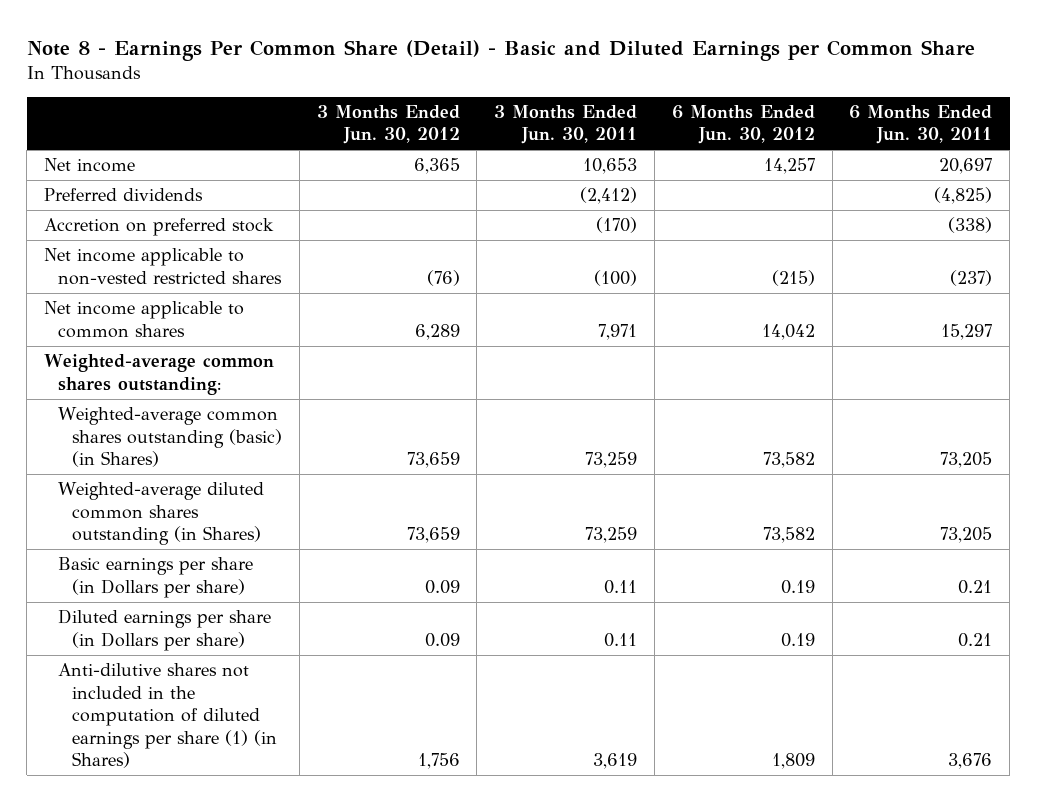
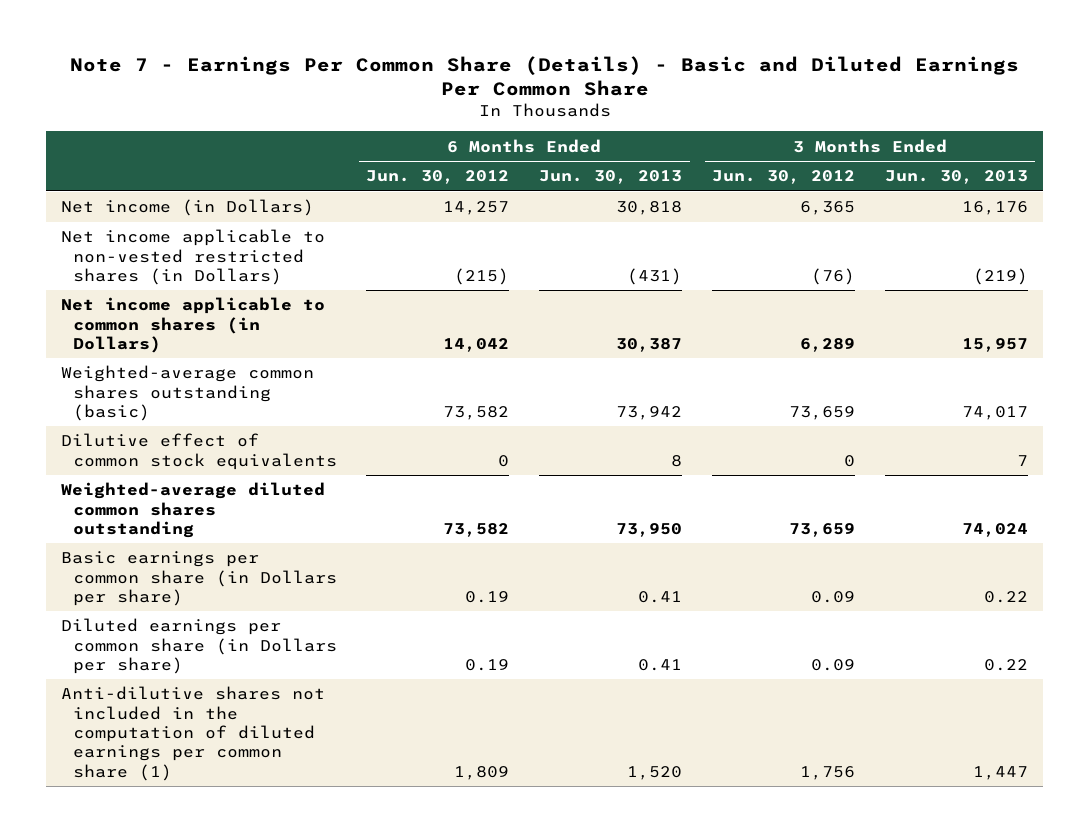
[26,39,975,61] Note 8 - Earnings Per Common Share (Detail) - Basic and Diluted Earnings per Common Share -> [69,55,1019,96] Note 7 - Earnings Per Common Share (Details) - Basic and Diluted Earnings Per Common Share
[494,104,638,145] 3 Months Ended Jun. 30, 2011 -> none
[849,104,993,145] 6 Months Ended Jun. 30, 2011 -> none
none -> [539,170,683,185] Jun. 30, 2013
none -> [884,170,1028,185] Jun. 30, 2013
[44,188,204,202] Preferred dividends -> none
[44,218,275,237] Accretion on preferred stock -> none
[44,354,275,395] Weighted-average common shares outstanding: -> none
[44,158,136,173] Net income -> [61,199,315,217] Net income (in Dollars)
[44,248,283,285] Net income applicable to non-vested restricted shares -> [61,229,326,285] Net income applicable to non-vested restricted shares (in Dollars)
[44,301,245,338] Net income applicable to common shares -> [61,297,326,353] Net income applicable to common shares (in Dollars)
[58,407,283,468] Weighted-average common shares outstanding (basic) (in Shares) -> [61,365,315,421] Weighted-average common shares outstanding (basic)
none -> [61,433,337,470] Dilutive effect of common stock equivalents
[58,482,265,546] Weighted-average diluted common shares outstanding (in Shares) -> [61,482,326,538] Weighted-average diluted common shares outstanding
[58,557,254,598] Basic earnings per share (in Dollars per share) -> [61,551,337,606] Basic earnings per common share (in Dollars per share)
[58,609,272,651] Diluted earnings per share (in Dollars per share) -> [61,618,337,674] Diluted earnings per common share (in Dollars per share)
[58,663,278,769] Anti-dilutive shares not included in the computation of diluted earnings per share (1) (in Shares) -> [61,686,326,781] Anti-dilutive shares not included in the computation of diluted earnings per common share (1)

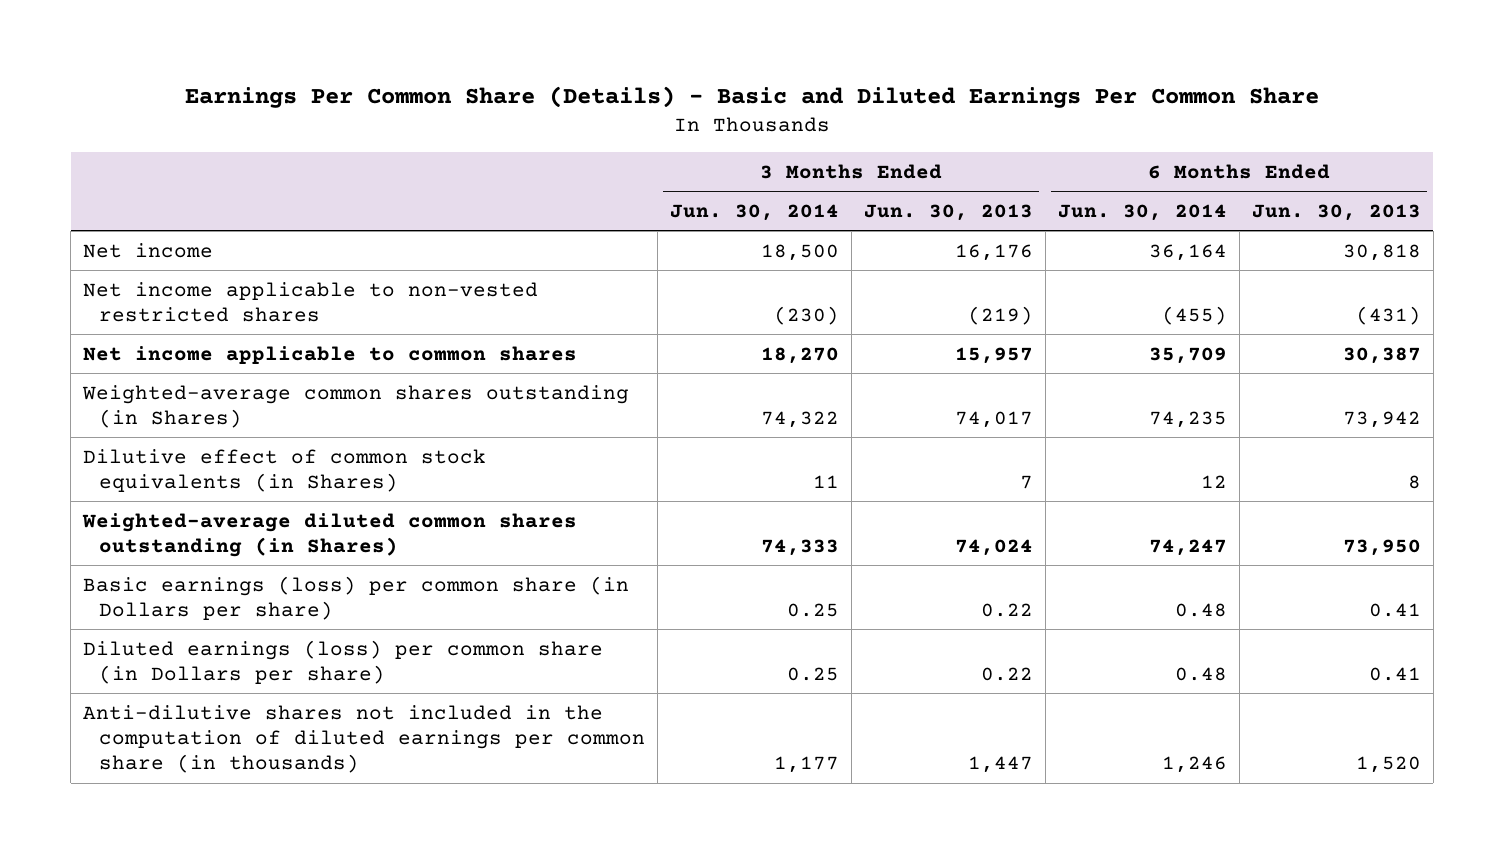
[69,55,1019,96] Note 7 - Earnings Per Common Share (Details) - Basic and Diluted Earnings Per Common Share -> [184,86,1319,109] Earnings Per Common Share (Details) - Basic and Diluted Earnings Per Common Share
[366,170,510,185] Jun. 30, 2012 -> none
[712,170,856,185] Jun. 30, 2012 -> none
none -> [669,203,839,221] Jun. 30, 2014
none -> [1057,203,1227,221] Jun. 30, 2014
[61,199,315,217] Net income (in Dollars) -> [83,242,214,258] Net income
[61,229,326,285] Net income applicable to non-vested restricted shares (in Dollars) -> [83,281,539,322] Net income applicable to non-vested restricted shares
[61,297,326,353] Net income applicable to common shares (in Dollars) -> [83,345,578,364] Net income applicable to common shares
[61,365,315,421] Weighted-average common shares outstanding (basic) -> [82,384,630,428] Weighted-average common shares outstanding (in Shares)
[61,433,337,470] Dilutive effect of common stock equivalents -> [83,448,487,492] Dilutive effect of common stock equivalents (in Shares)
[61,482,326,538] Weighted-average diluted common shares outstanding -> [82,512,578,557] Weighted-average diluted common shares outstanding (in Shares)
[61,551,337,606] Basic earnings per common share (in Dollars per share) -> [83,575,630,620] Basic earnings (loss) per common share (in Dollars per share)
[61,618,337,674] Diluted earnings per common share (in Dollars per share) -> [83,639,604,684] Diluted earnings (loss) per common share (in Dollars per share)
[61,686,326,781] Anti-dilutive shares not included in the computation of diluted earnings per common share (1) -> [83,704,645,774] Anti-dilutive shares not included in the computation of diluted earnings per common share (in thousands)

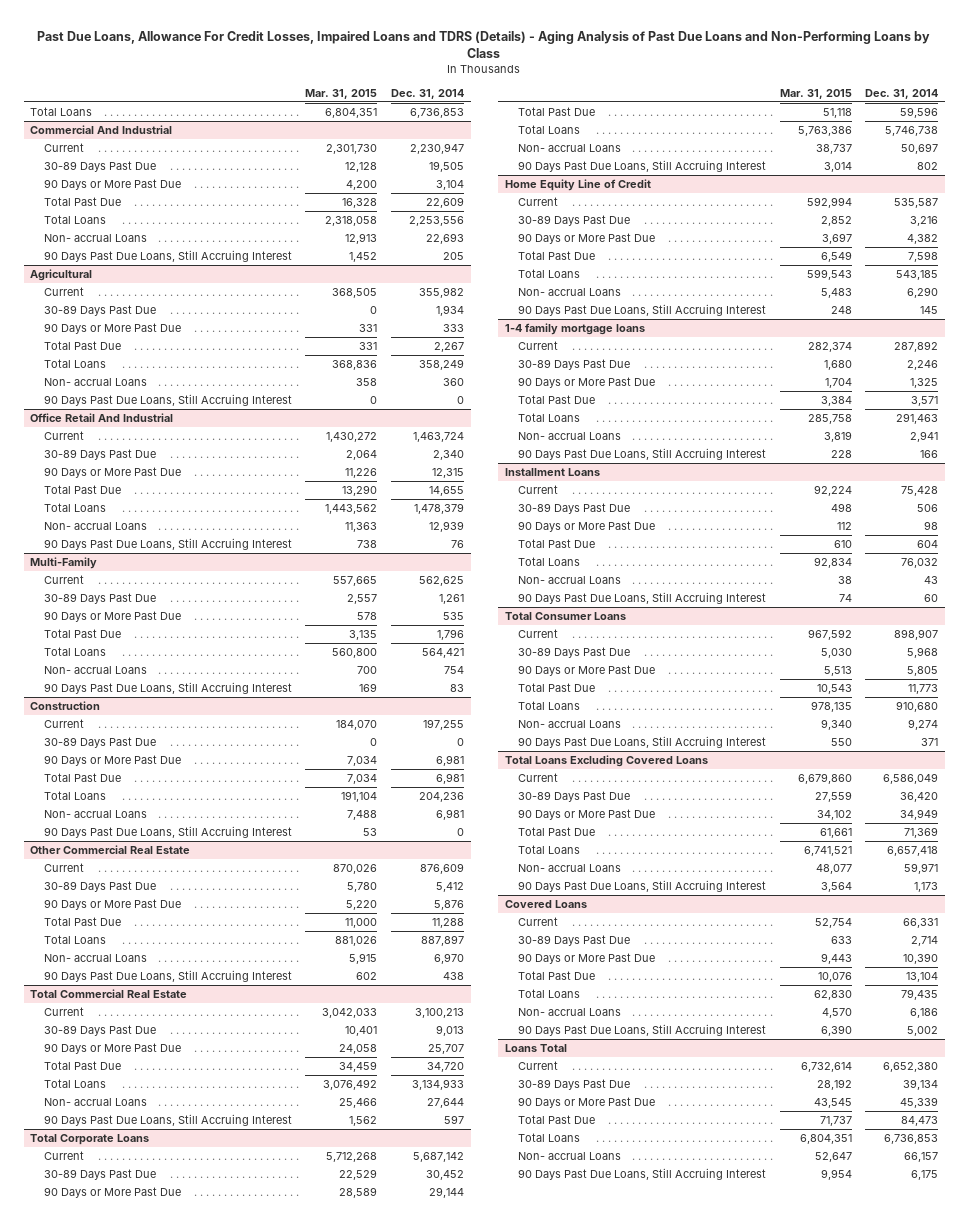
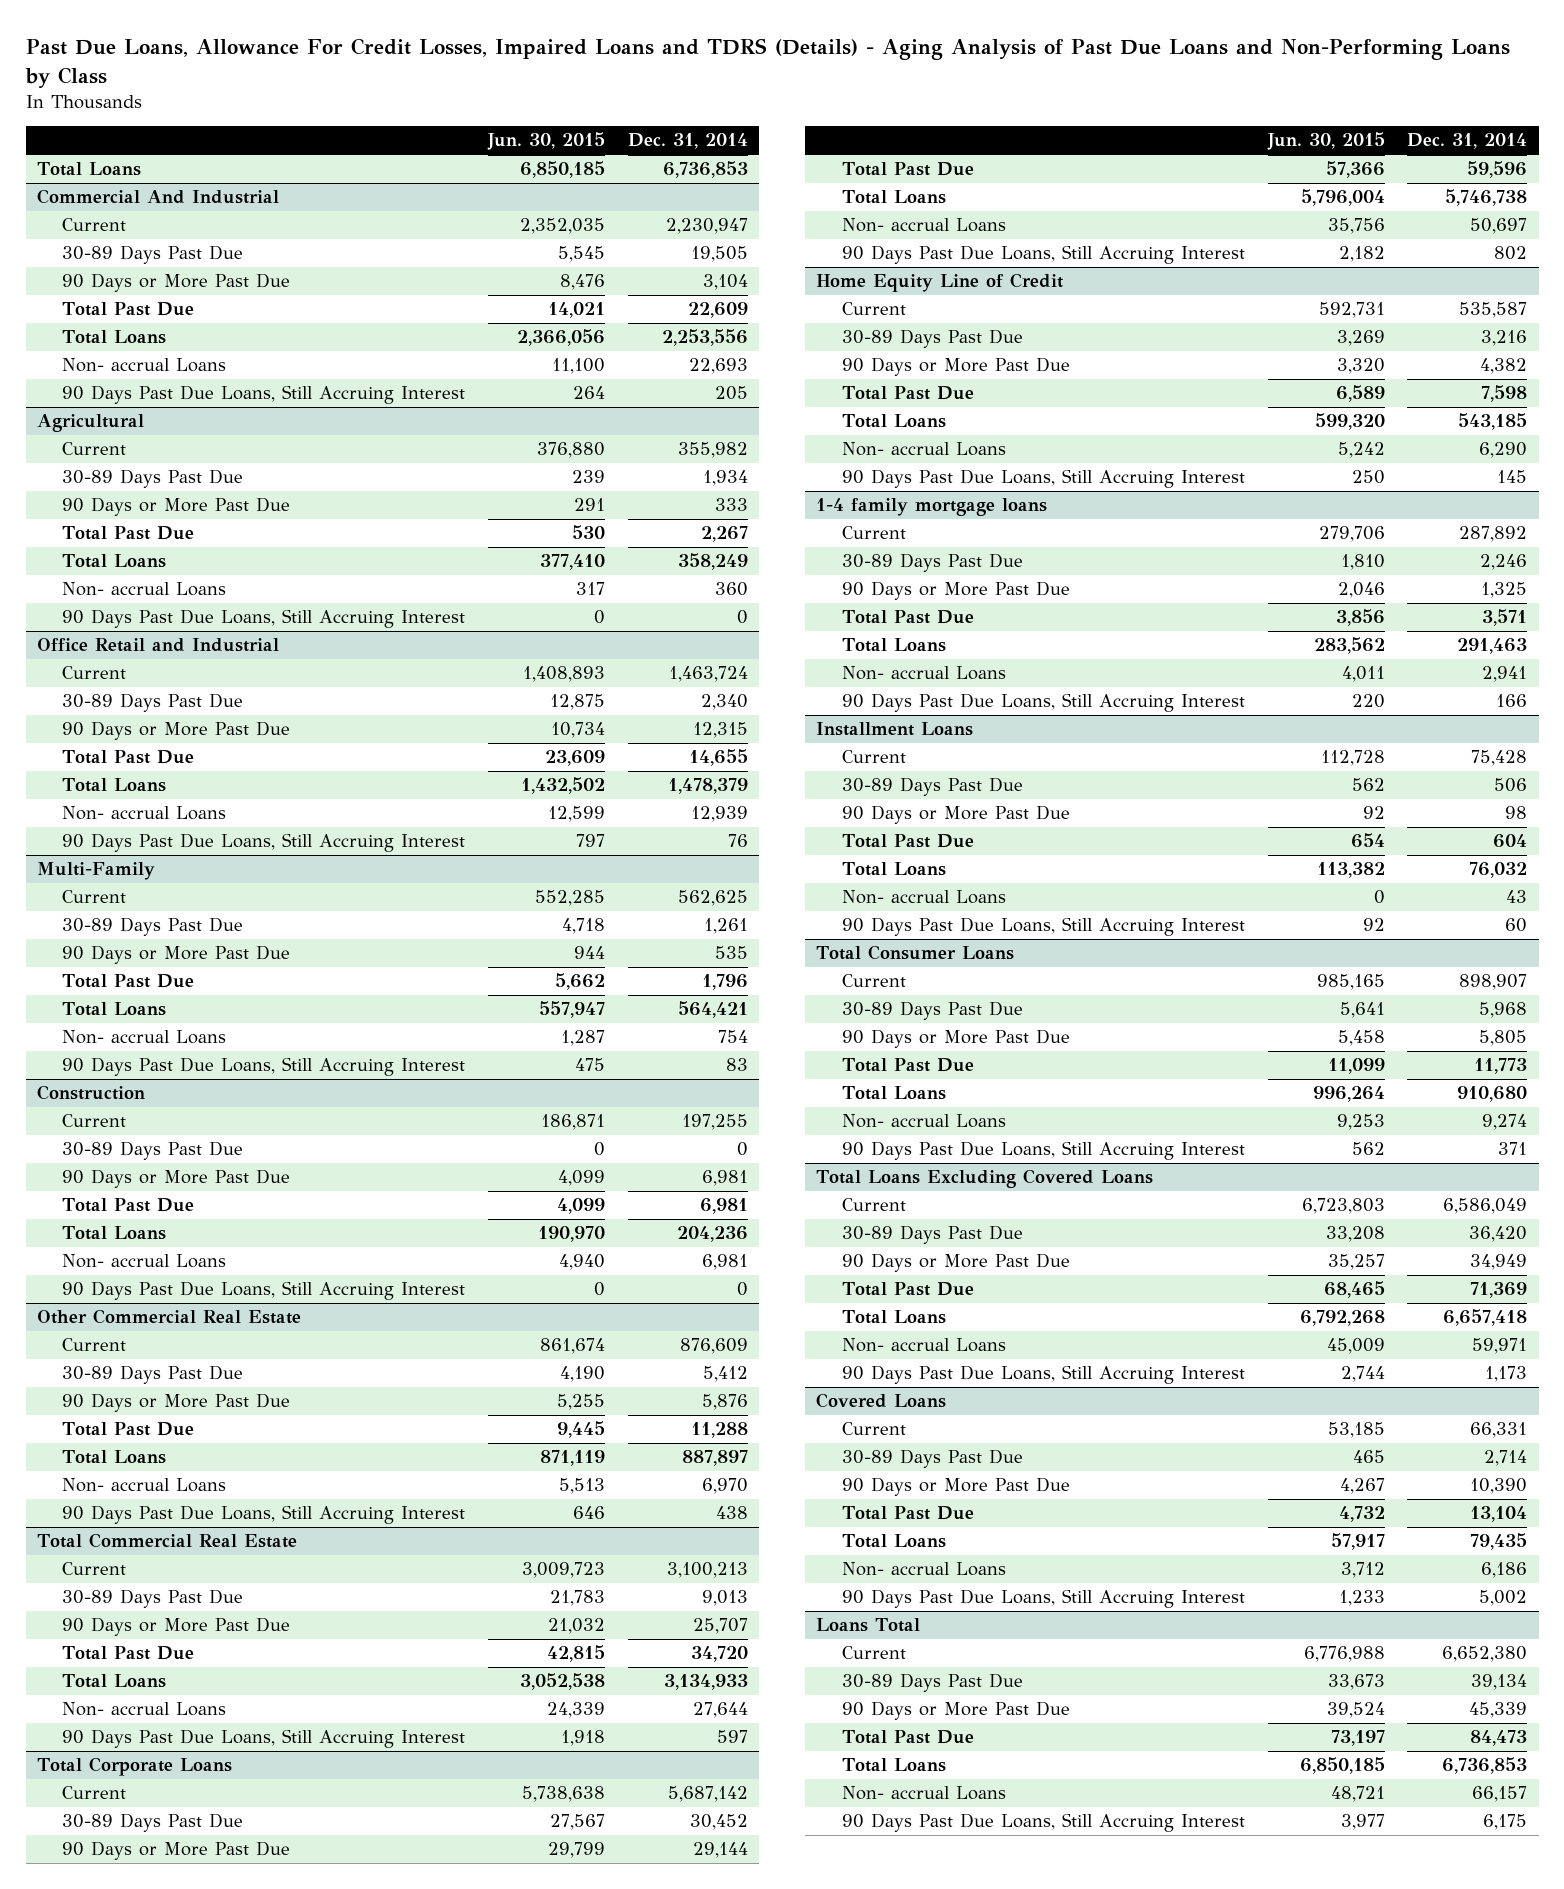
[305,89,378,100] Mar. 31, 2015 -> none
none -> [487,132,606,151] Jun. 30, 2015
[30,412,174,422] Office Retail And Industrial -> [36,638,279,653] Office Retail and Industrial

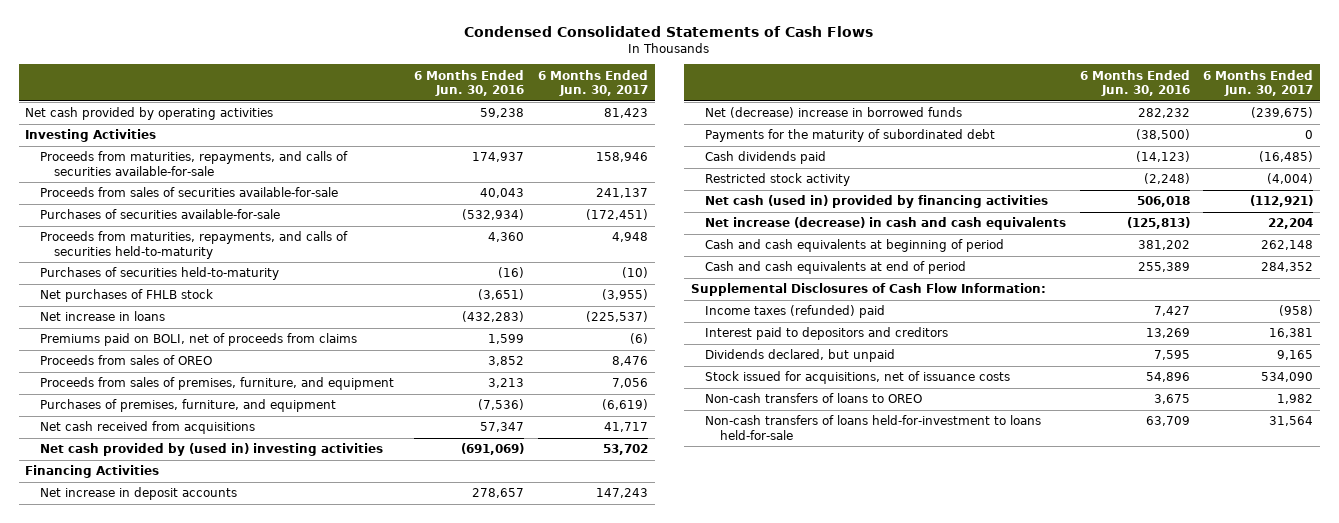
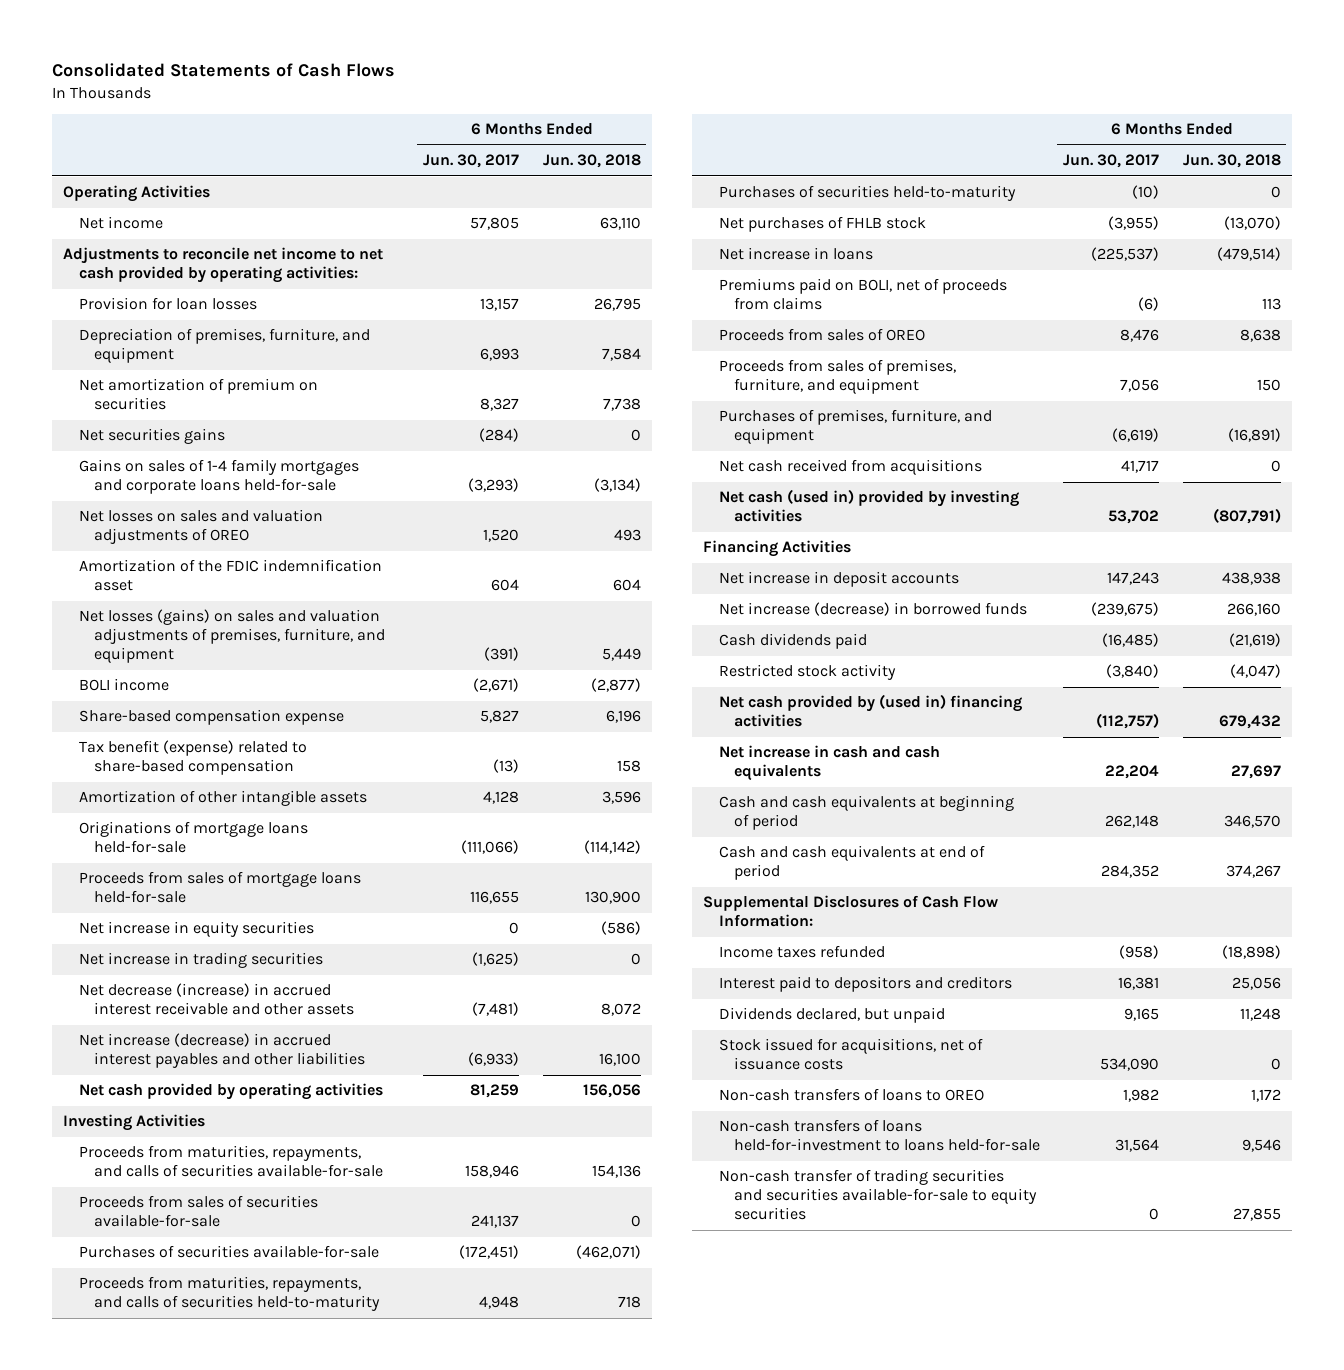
[464,25,874,37] Condensed Consolidated Statements of Cash Flows -> [51,63,395,78] Consolidated Statements of Cash Flows
[414,69,525,97] 6 Months Ended Jun. 30, 2016 -> none
none -> [542,154,641,169] Jun. 30, 2018
none -> [63,185,211,203] Operating Activities
none -> [78,216,163,230] Net income
none -> [63,247,384,284] Adjustments to reconcile net income to net cash provided by operating activities:
none -> [78,297,257,311] Provision for loan losses
none -> [78,328,370,364] Depreciation of premises, furniture, and equipment
none -> [78,378,318,411] Net amortization of premium on securities
none -> [78,428,225,445] Net securities gains
none -> [78,459,359,495] Gains on sales of 1-4 family mortgages and corporate loans held-for-sale
none -> [78,509,323,545] Net losses on sales and valuation adjustments of OREO
none -> [78,559,382,592] Amortization of the FDIC indemnification asset
none -> [78,609,386,664] Net losses (gains) on sales and valuation adjustments of premises, furniture, and equipment
none -> [78,678,169,692] BOLI income
none -> [78,709,344,726] Share-based compensation expense
none -> [78,740,307,776] Tax benefit (expense) related to share-based compensation
none -> [78,790,367,807] Amortization of other intangible assets
none -> [78,821,308,854] Originations of mortgage loans held-for-sale
none -> [78,871,361,904] Proceeds from sales of mortgage loans held-for-sale
none -> [78,921,314,938] Net increase in equity securities
none -> [78,952,323,969] Net increase in trading securities
none -> [78,983,355,1016] Net decrease (increase) in accrued interest receivable and other assets
none -> [78,1033,366,1069] Net increase (decrease) in accrued interest payables and other liabilities
[603,108,648,119] 81,423 -> [470,1084,520,1099] 81,259
[39,443,383,457] Net cash provided by (used in) investing activities -> [718,489,1019,523] Net cash (used in) provided by investing activities
[705,129,996,143] Payments for the maturity of subordinated debt -> none
[705,107,963,119] Net (decrease) increase in borrowed funds -> [718,602,1027,617] Net increase (decrease) in borrowed funds
[1267,173,1314,185] (4,004) -> [1106,664,1160,679] (3,840)
[705,195,1049,209] Net cash (used in) provided by financing activities -> [718,694,1022,728] Net cash provided by (used in) financing activities
[1250,195,1314,208] (112,921) -> [1096,713,1160,730] (112,757)
[705,217,1067,231] Net increase (decrease) in cash and cash equivalents -> [718,745,940,782] Net increase in cash and cash equivalents
[705,305,886,319] Income taxes (refunded) paid -> [718,945,885,959] Income taxes refunded
none -> [718,1169,1037,1221] Non-cash transfer of trading securities and securities available-for-sale to equity securities

